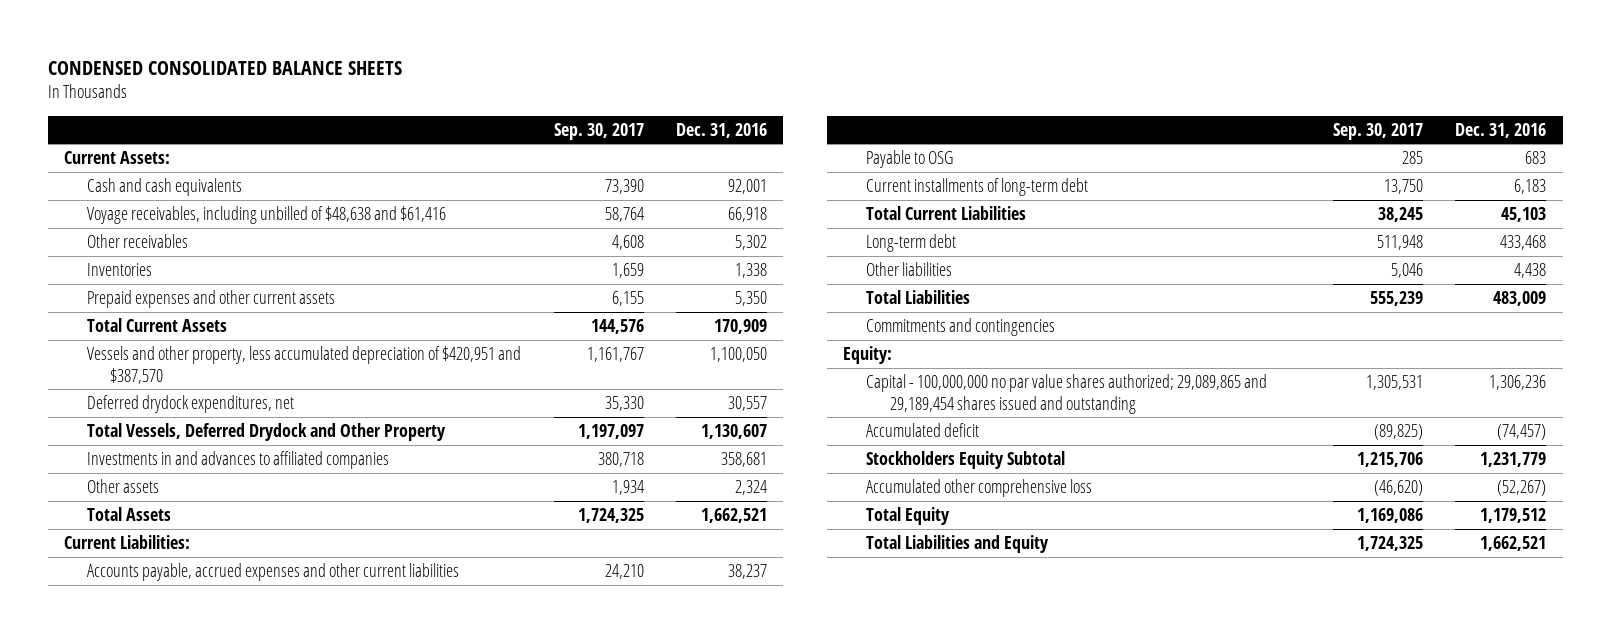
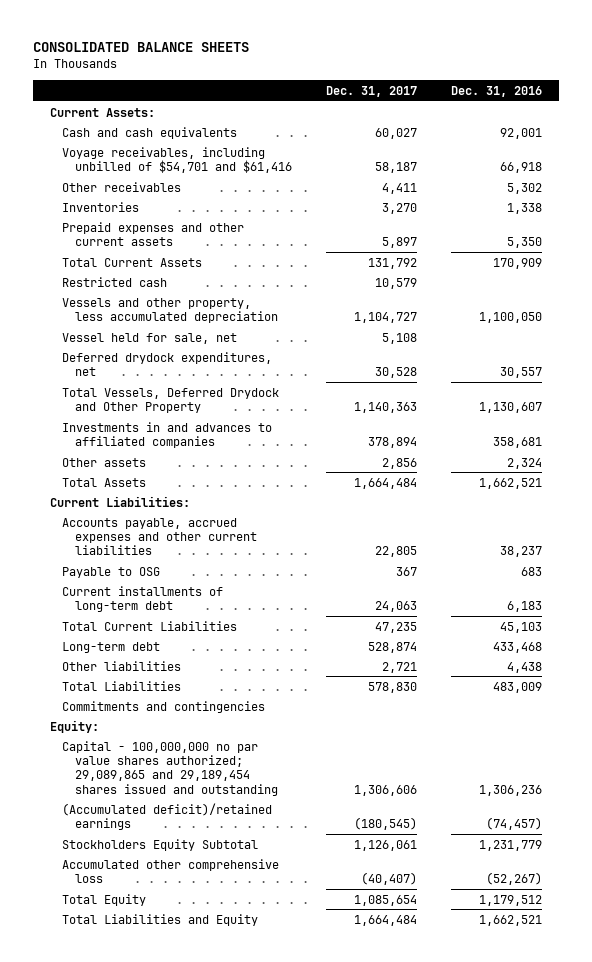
[47,60,402,75] CONDENSED CONSOLIDATED BALANCE SHEETS -> [32,41,249,52] CONSOLIDATED BALANCE SHEETS
[553,122,644,140] Sep. 30, 2017 -> none
none -> [325,85,417,97] Dec. 31, 2017
[87,205,447,224] Voyage receivables, including unbilled of $48,638 and $61,416 -> [62,146,292,173] Voyage receivables, including unbilled of $54,701 and $61,416
none -> [62,276,168,287] Restricted cash
[87,345,522,384] Vessels and other property, less accumulated depreciation of $420,951 and $387,570 -> [62,297,278,323] Vessels and other property, less accumulated depreciation
none -> [62,332,238,344] Vessel held for sale, net
[866,422,980,437] Accumulated deficit -> [62,802,273,830] (Accumulated deficit)/retained earnings

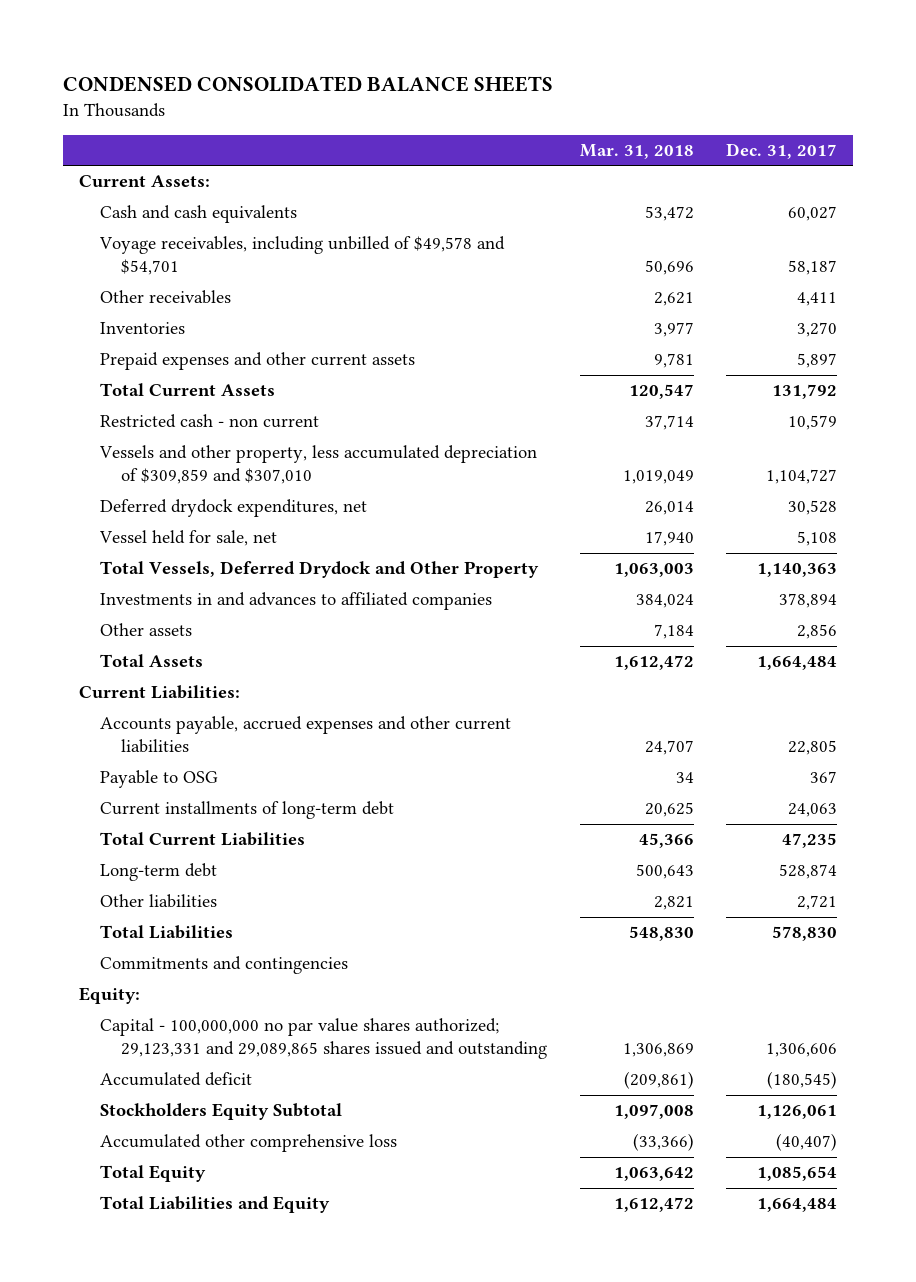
[32,41,249,52] CONSOLIDATED BALANCE SHEETS -> [62,76,553,93] CONDENSED CONSOLIDATED BALANCE SHEETS
[450,85,542,97] Dec. 31, 2016 -> none
none -> [579,144,694,160] Mar. 31, 2018
[62,146,292,173] Voyage receivables, including unbilled of $54,701 and $61,416 -> [99,236,506,276] Voyage receivables, including unbilled of $49,578 and $54,701
[62,276,168,287] Restricted cash -> [100,414,320,429] Restricted cash - non current
[62,297,278,323] Vessels and other property, less accumulated depreciation -> [99,445,538,485] Vessels and other property, less accumulated depreciation of $309,859 and $307,010
[62,332,238,344] Vessel held for sale, net -> [99,530,278,547] Vessel held for sale, net
[62,740,278,796] Capital - 100,000,000 no par value shares authorized; 29,089,865 and 29,189,454 shares issued and outstanding -> [100,1018,548,1060] Capital - 100,000,000 no par value shares authorized; 29,123,331 and 29,089,865 shares issued and outstanding
[62,802,273,830] (Accumulated deficit)/retained earnings -> [100,1072,253,1087] Accumulated deficit

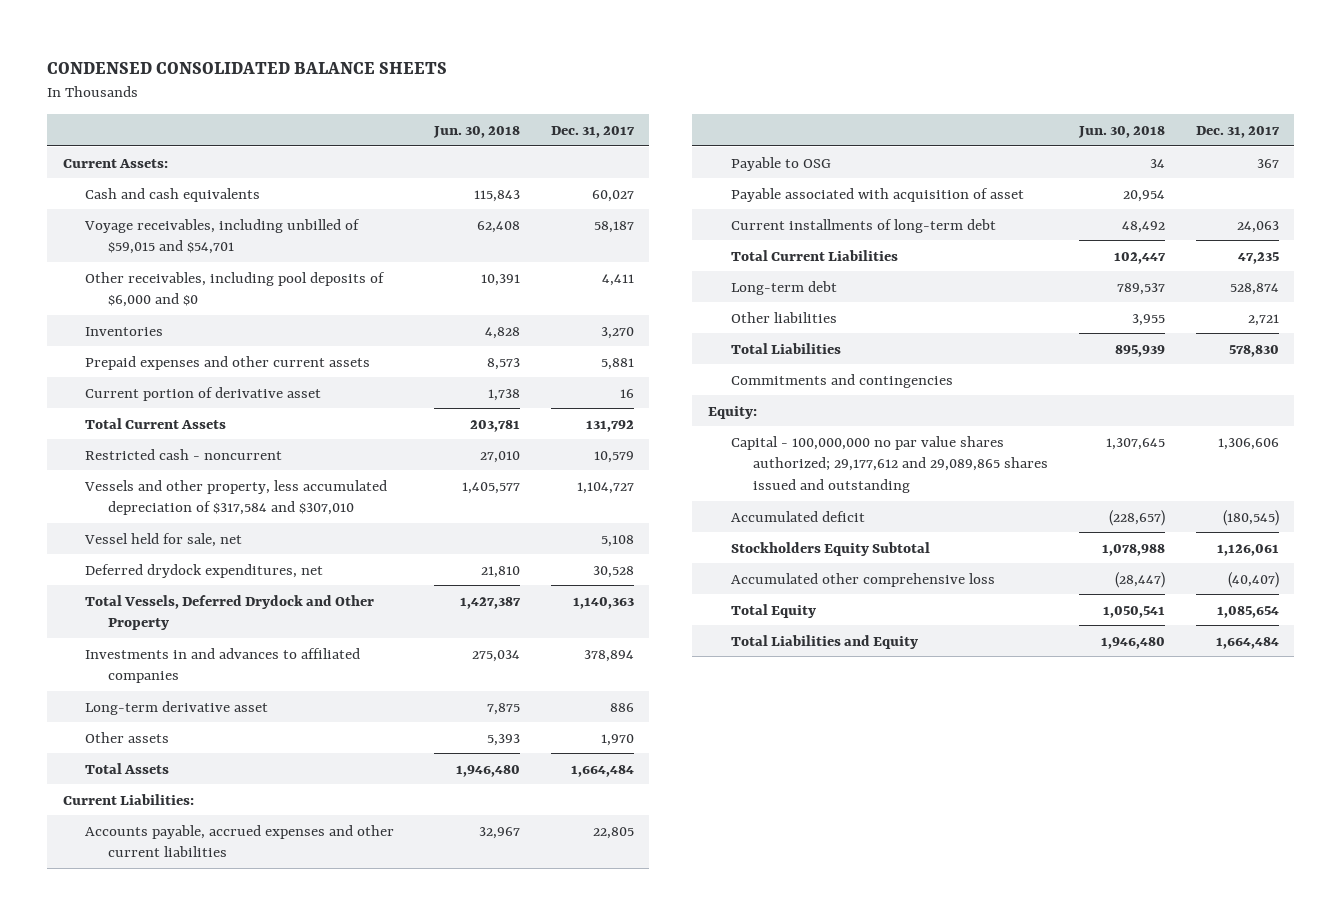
[579,144,694,160] Mar. 31, 2018 -> none
none -> [433,126,521,139] Jun. 30, 2018
[99,236,506,276] Voyage receivables, including unbilled of $49,578 and $54,701 -> [84,218,361,255] Voyage receivables, including unbilled of $59,015 and $54,701
[100,290,232,305] Other receivables -> [85,271,386,308] Other receivables, including pool deposits of $6,000 and $0
[796,353,837,369] 5,897 -> [600,357,634,370] 5,881
none -> [85,386,322,401] Current portion of derivative asset
[100,414,320,429] Restricted cash - non current -> [85,448,283,460] Restricted cash - noncurrent
[99,445,538,485] Vessels and other property, less accumulated depreciation of $309,859 and $307,010 -> [84,479,388,516] Vessels and other property, less accumulated depreciation of $317,584 and $307,010
[100,499,368,518] Deferred drydock expenditures, net -> [85,563,324,578] Deferred drydock expenditures, net
none -> [85,700,269,715] Long-term derivative asset
[796,624,837,640] 2,856 -> [600,733,634,746] 1,970
none -> [730,187,1024,202] Payable associated with acquisition of asset
[100,1018,548,1060] Capital - 100,000,000 no par value shares authorized; 29,123,331 and 29,089,865 shares issued and outstanding -> [730,435,1049,493] Capital - 100,000,000 no par value shares authorized; 29,177,612 and 29,089,865 shares issued and outstanding

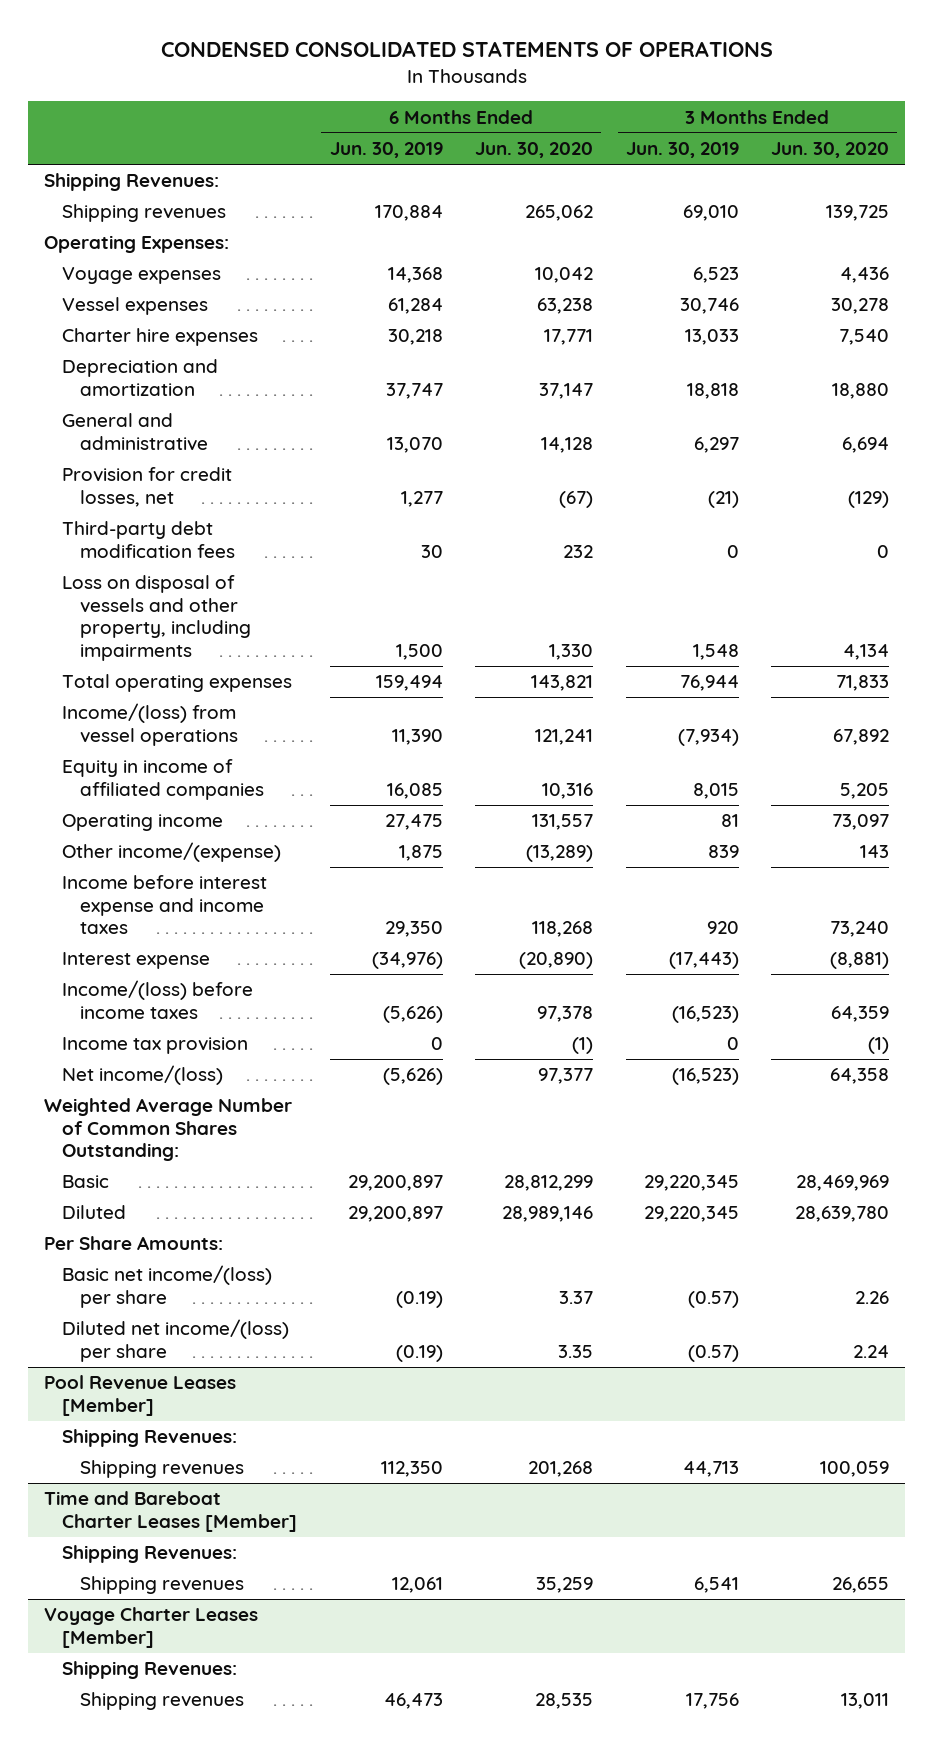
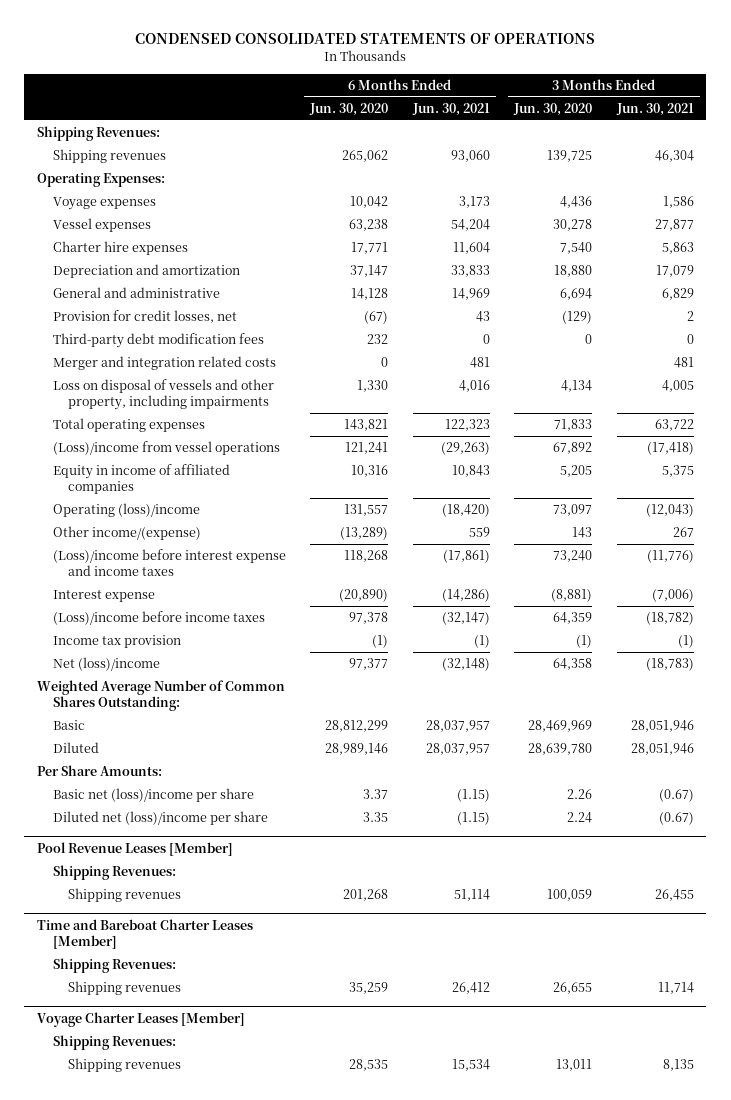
[329,142,443,159] Jun. 30, 2019 -> none
[625,142,739,159] Jun. 30, 2019 -> none
none -> [411,102,490,116] Jun. 30, 2021
none -> [615,102,694,116] Jun. 30, 2021
none -> [52,356,276,371] Merger and integration related costs
[62,703,238,746] Income/(loss) from vessel operations -> [52,441,280,456] (Loss)/income from vessel operations
[62,814,224,832] Operating income -> [52,503,200,518] Operating (loss)/income
[62,875,268,935] Income before interest expense and income taxes -> [52,549,286,577] (Loss)/income before interest expense and income taxes
[62,980,254,1019] Income/(loss) before income taxes -> [52,611,265,626] (Loss)/income before income taxes
[62,1065,224,1086] Net income/(loss) -> [52,657,160,672] Net (loss)/income
[62,1265,273,1308] Basic net income/(loss) per share -> [52,788,254,803] Basic net (loss)/income per share
[62,1319,290,1362] Diluted net income/(loss) per share -> [52,811,268,826] Diluted net (loss)/income per share

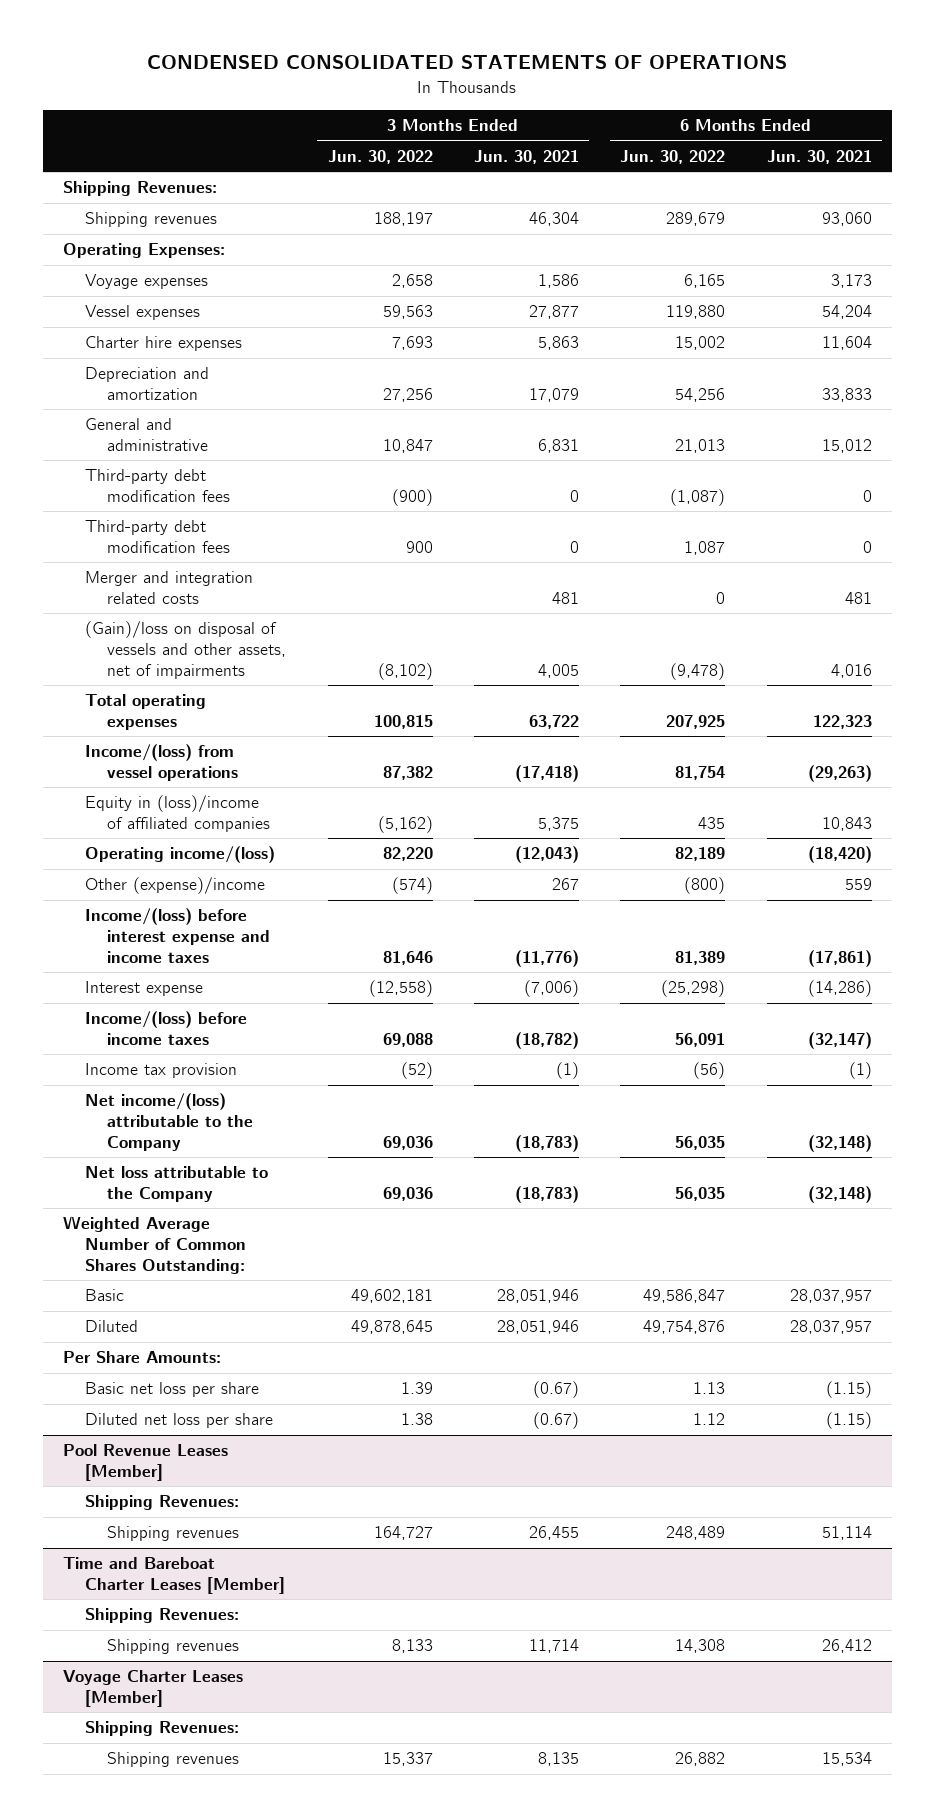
[309,102,389,116] Jun. 30, 2020 -> none
[513,102,593,116] Jun. 30, 2020 -> none
none -> [327,149,433,164] Jun. 30, 2022
none -> [620,149,726,164] Jun. 30, 2022
[52,310,237,324] Provision for credit losses, net -> none
[451,288,490,301] 14,969 -> [821,438,872,453] 15,012
[661,288,694,301] 6,829 -> [537,438,579,453] 6,831
none -> [85,520,231,553] Third-party debt modification fees
[52,379,274,411] Loss on disposal of vessels and other property, including impairments -> [85,621,287,679] (Gain)/loss on disposal of vessels and other assets, net of impairments
[52,441,280,456] (Loss)/income from vessel operations -> [85,744,239,781] Income/(loss) from vessel operations
[52,464,230,495] Equity in income of affiliated companies -> [85,795,271,832] Equity in (loss)/income of affiliated companies
[52,503,200,518] Operating (loss)/income -> [85,846,276,864] Operating income/(loss)
[52,526,201,541] Other income/(expense) -> [85,877,266,895] Other (expense)/income
[52,549,286,577] (Loss)/income before interest expense and income taxes -> [85,908,271,963] Income/(loss) before interest expense and income taxes
[52,611,265,626] (Loss)/income before income taxes -> [85,1011,248,1045] Income/(loss) before income taxes
none -> [85,1093,254,1151] Net income/(loss) attributable to the Company
[52,657,160,672] Net (loss)/income -> [85,1166,269,1202] Net loss attributable to the Company
[52,788,254,803] Basic net (loss)/income per share -> [85,1382,260,1398] Basic net loss per share
[52,811,268,826] Diluted net (loss)/income per share -> [85,1413,274,1429] Diluted net loss per share

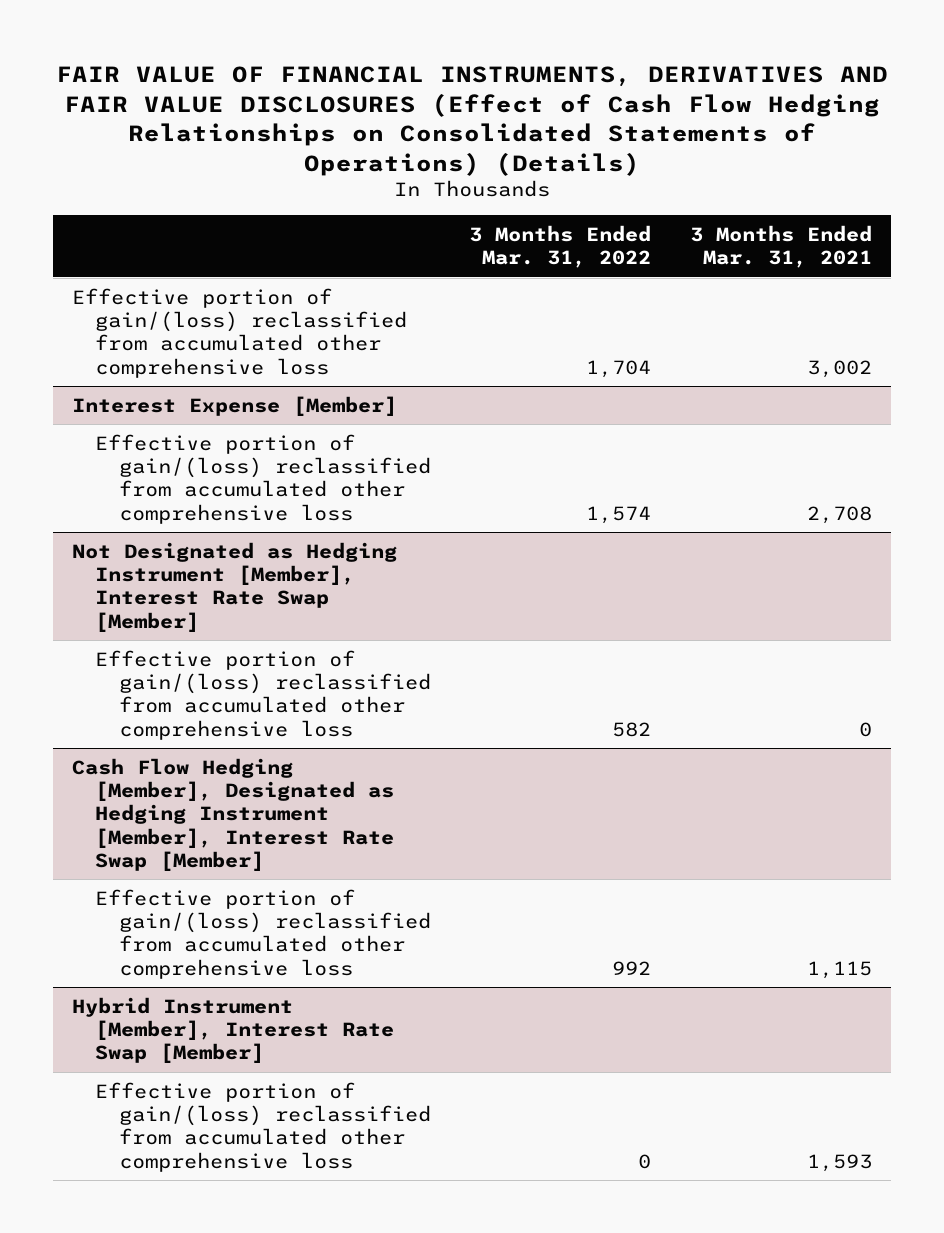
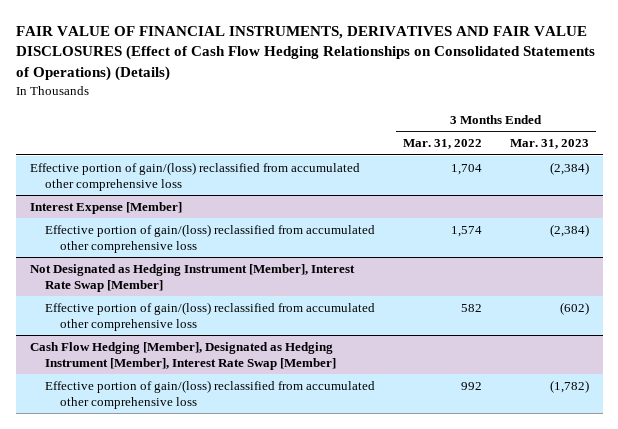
[689,224,872,269] 3 Months Ended Mar. 31, 2021 -> none
none -> [509,139,589,150] Mar. 31, 2023
[71,996,395,1064] Hybrid Instrument [Member], Interest Rate Swap [Member] -> none
[95,1081,431,1172] Effective portion of gain/(loss) reclassified from accumulated other comprehensive loss -> none

